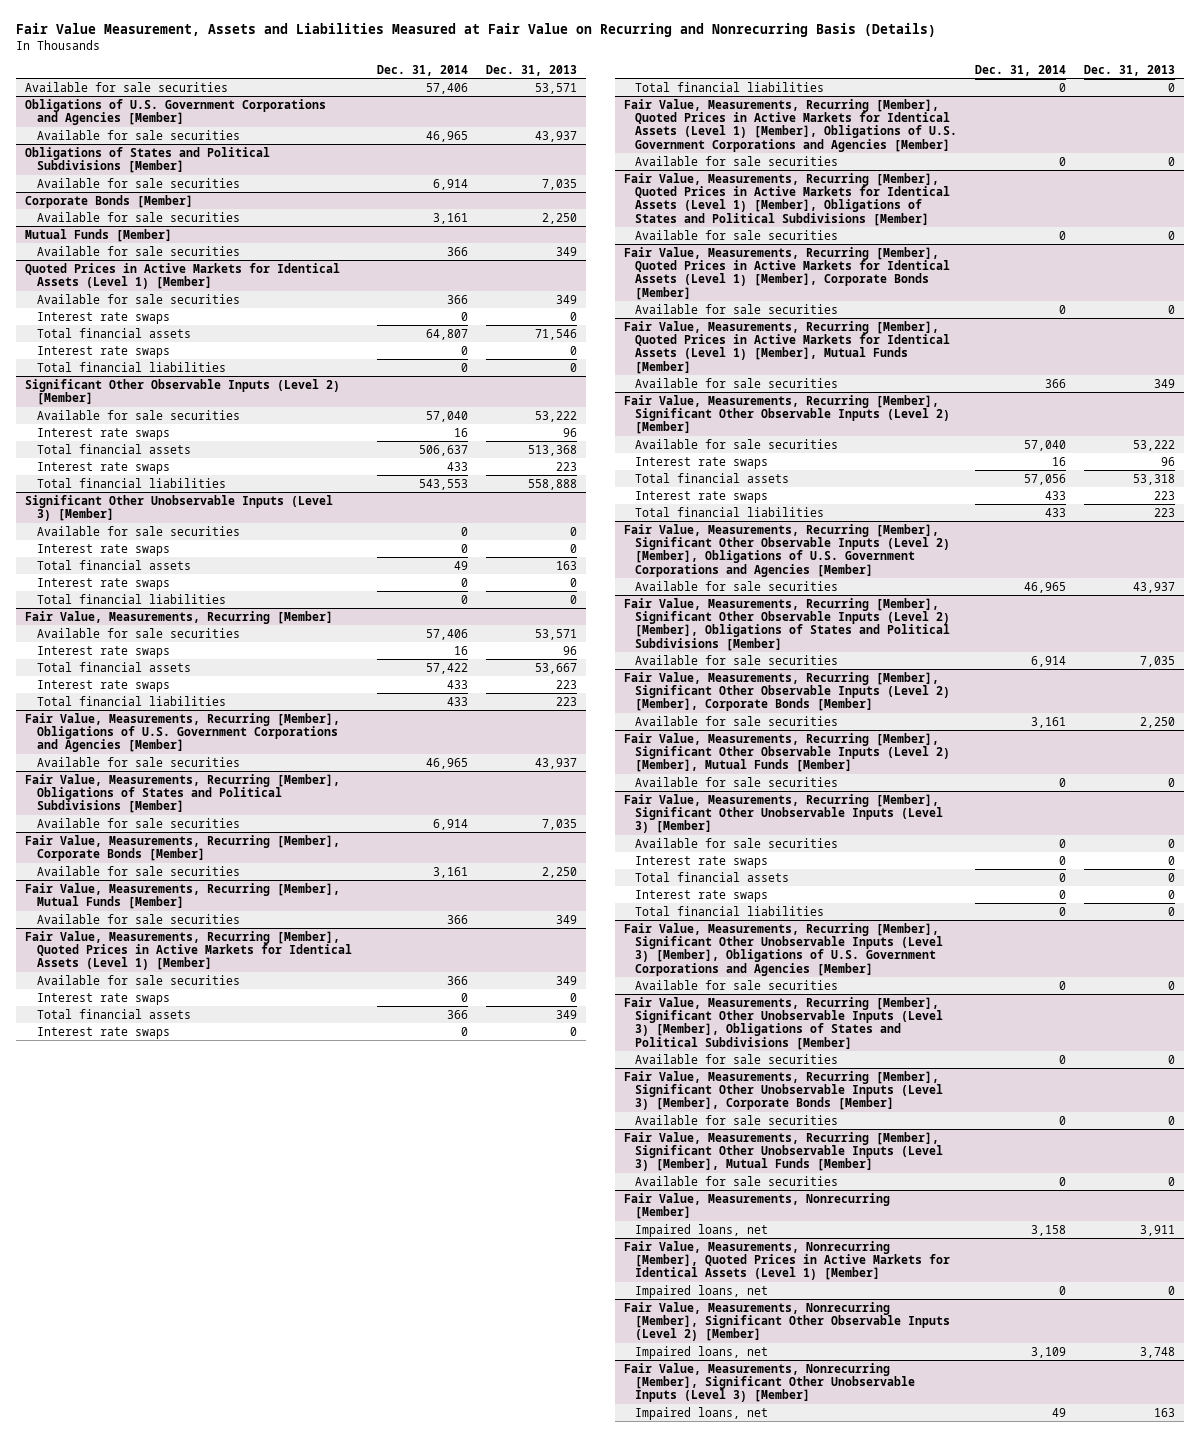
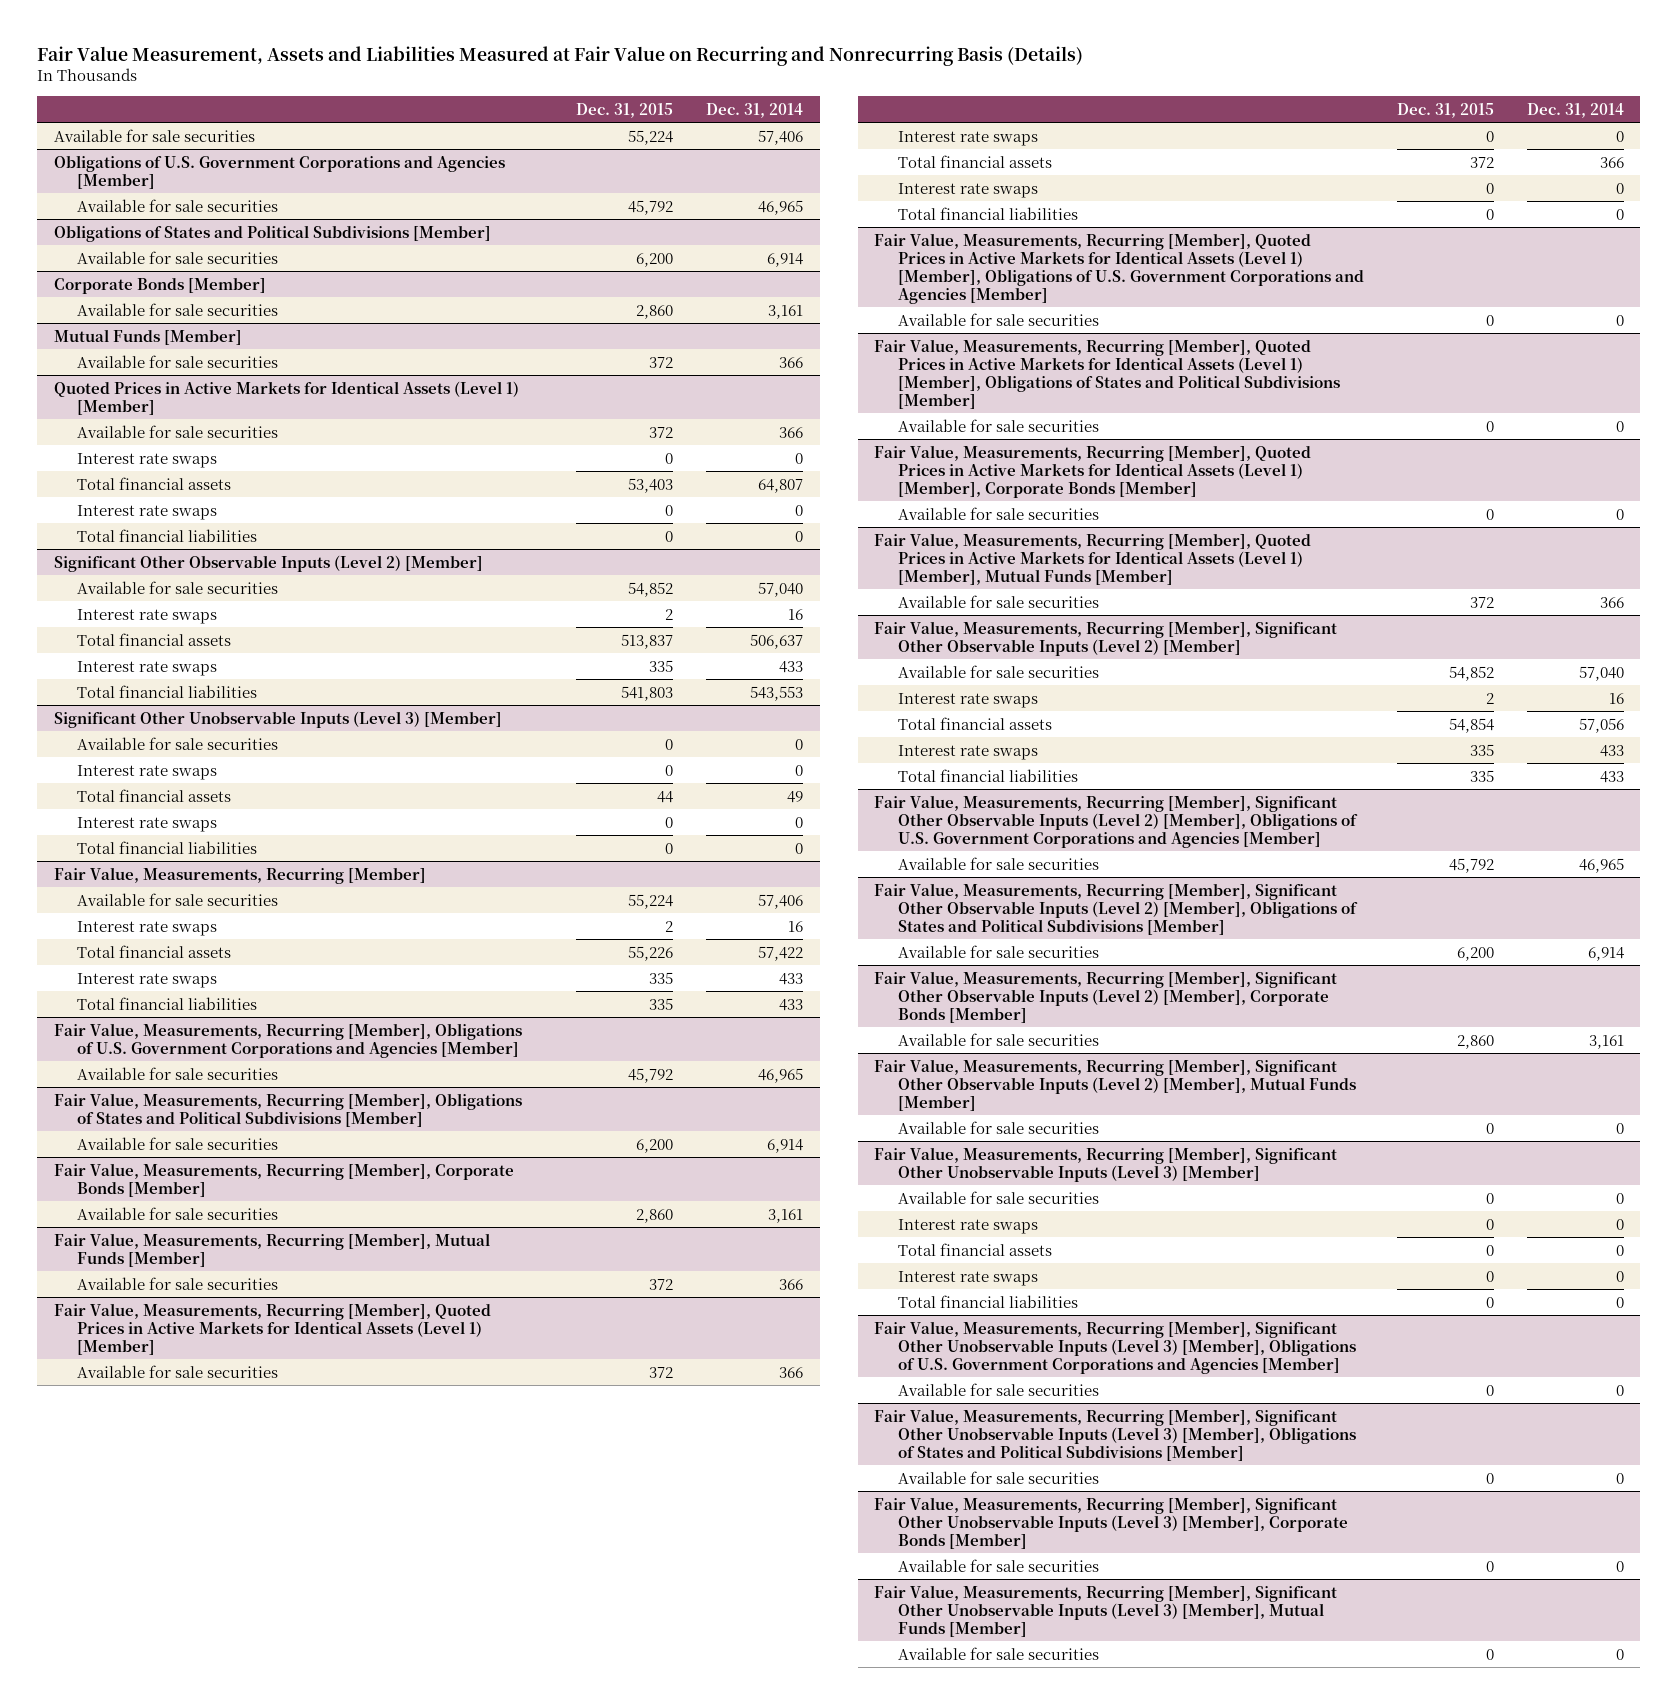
[486,64,578,76] Dec. 31, 2013 -> none
none -> [576,102,674,118] Dec. 31, 2015
[623,1192,890,1220] Fair Value, Measurements, Nonrecurring [Member] -> none
[635,1223,769,1237] Impaired loans, net -> none
[623,1240,951,1281] Fair Value, Measurements, Nonrecurring [Member], Quoted Prices in Active Markets for Identical Assets (Level 1) [Member] -> none
[635,1284,769,1298] Impaired loans, net -> none
[623,1301,951,1342] Fair Value, Measurements, Nonrecurring [Member], Significant Other Observable Inputs (Level 2) [Member] -> none
[635,1345,769,1359] Impaired loans, net -> none
[623,1362,916,1403] Fair Value, Measurements, Nonrecurring [Member], Significant Other Unobservable Inputs (Level 3) [Member] -> none
[635,1406,769,1420] Impaired loans, net -> none

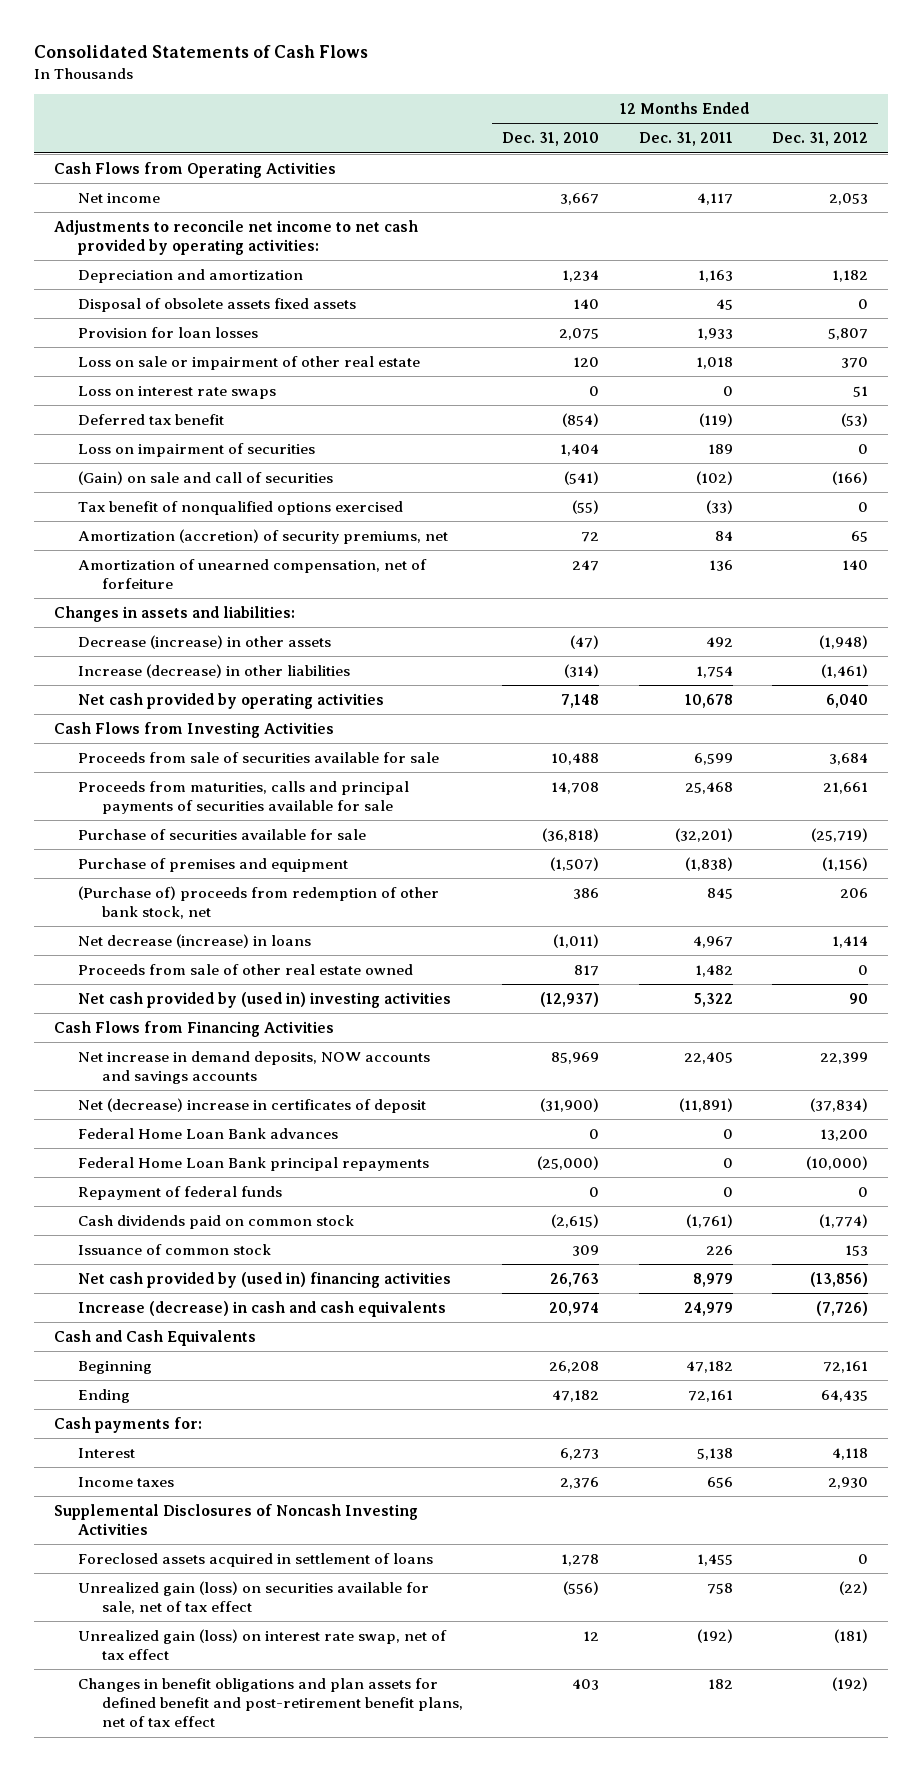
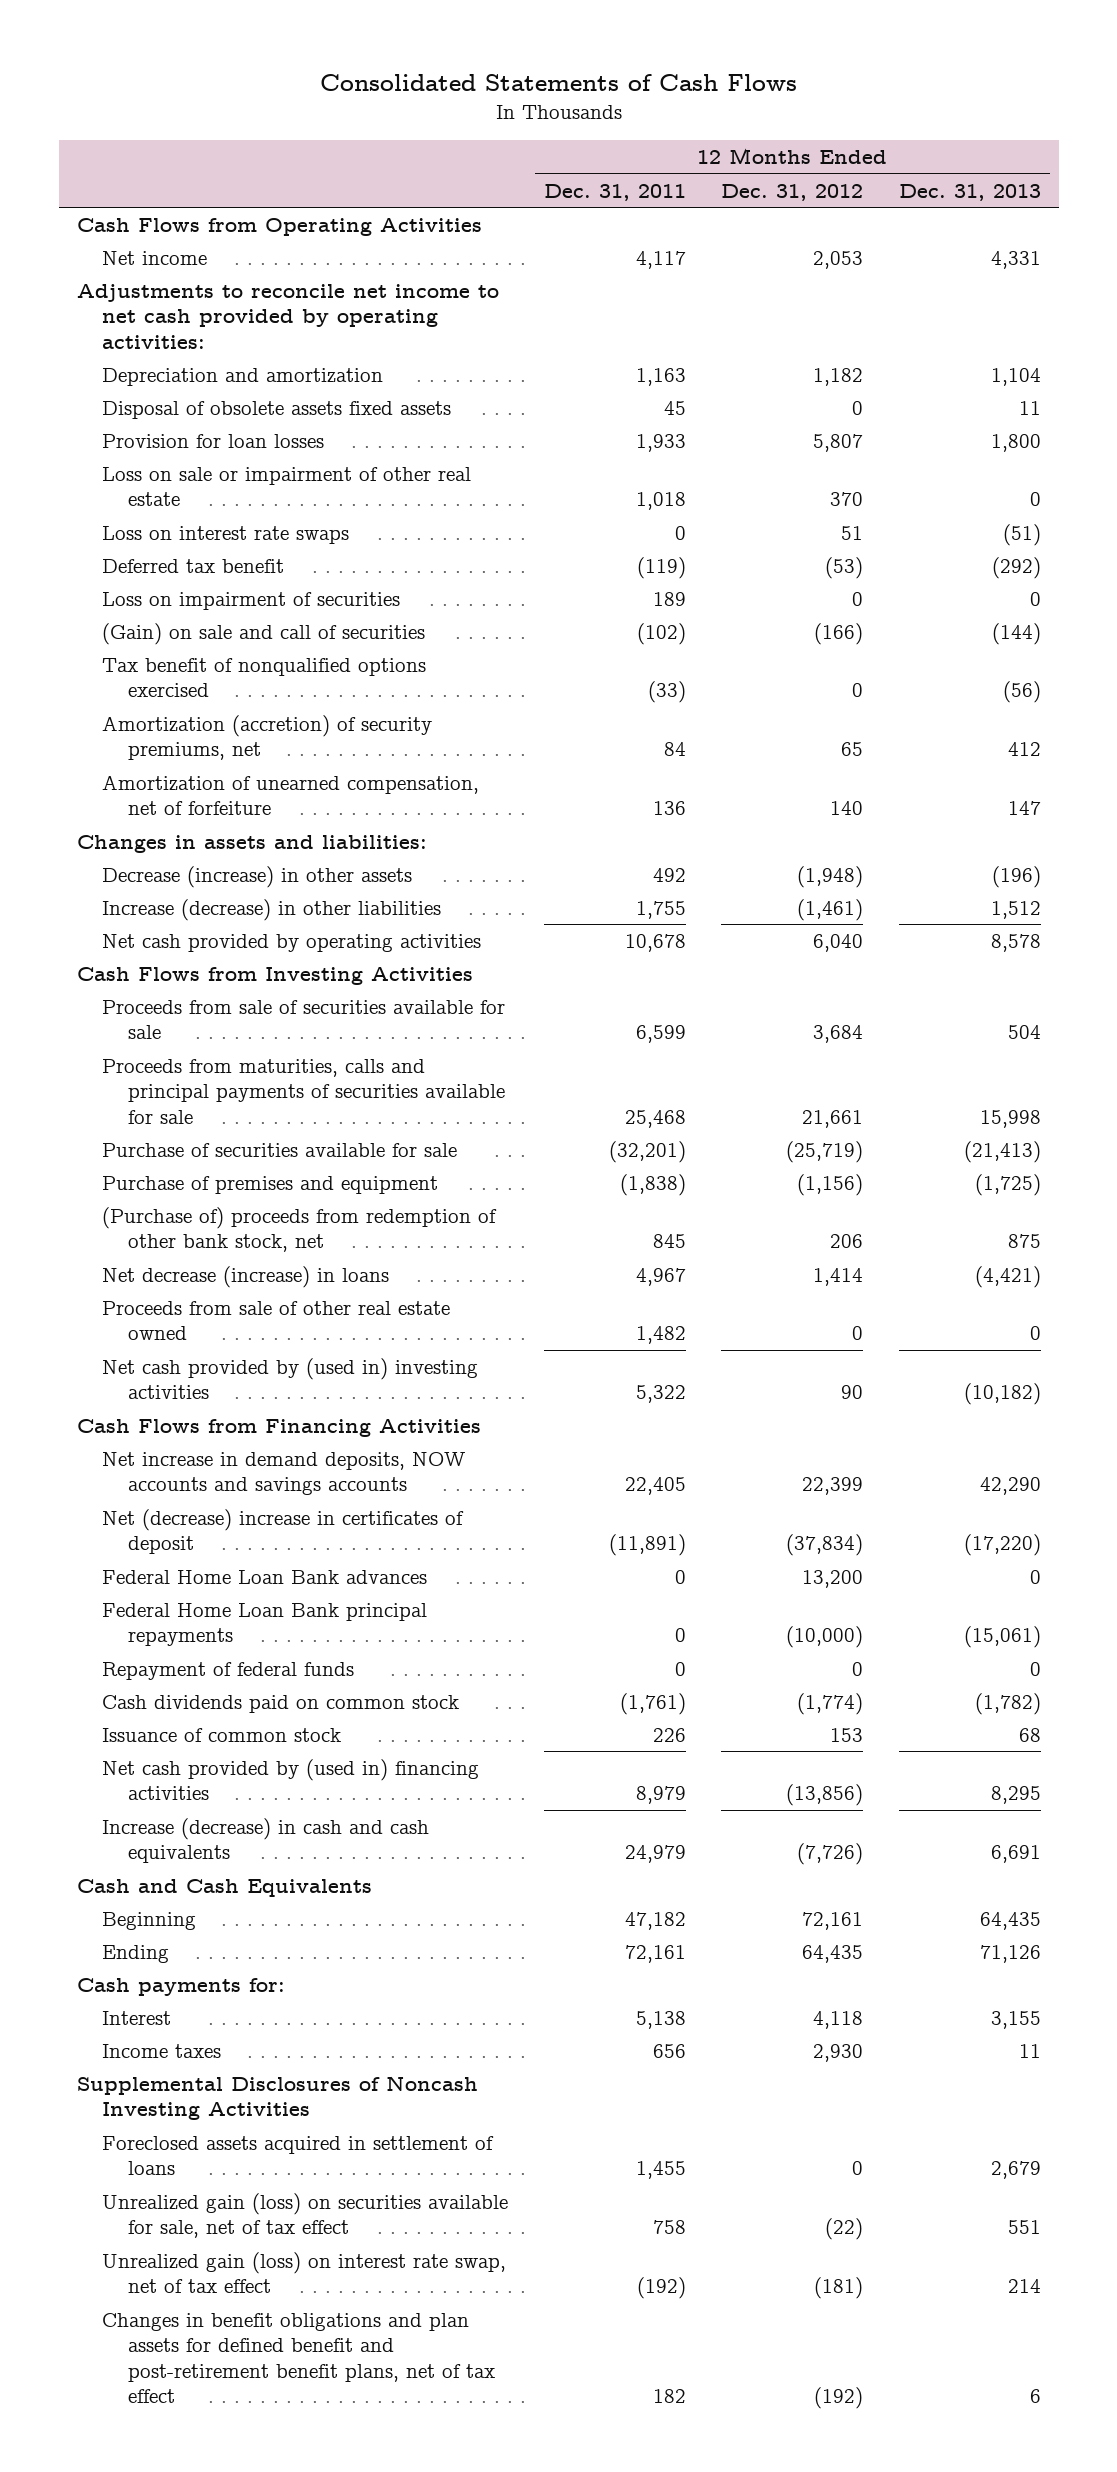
[502,132,600,147] Dec. 31, 2010 -> none
none -> [898,183,1041,201] Dec. 31, 2013
[695,666,733,679] 1,754 -> [635,900,686,919] 1,755

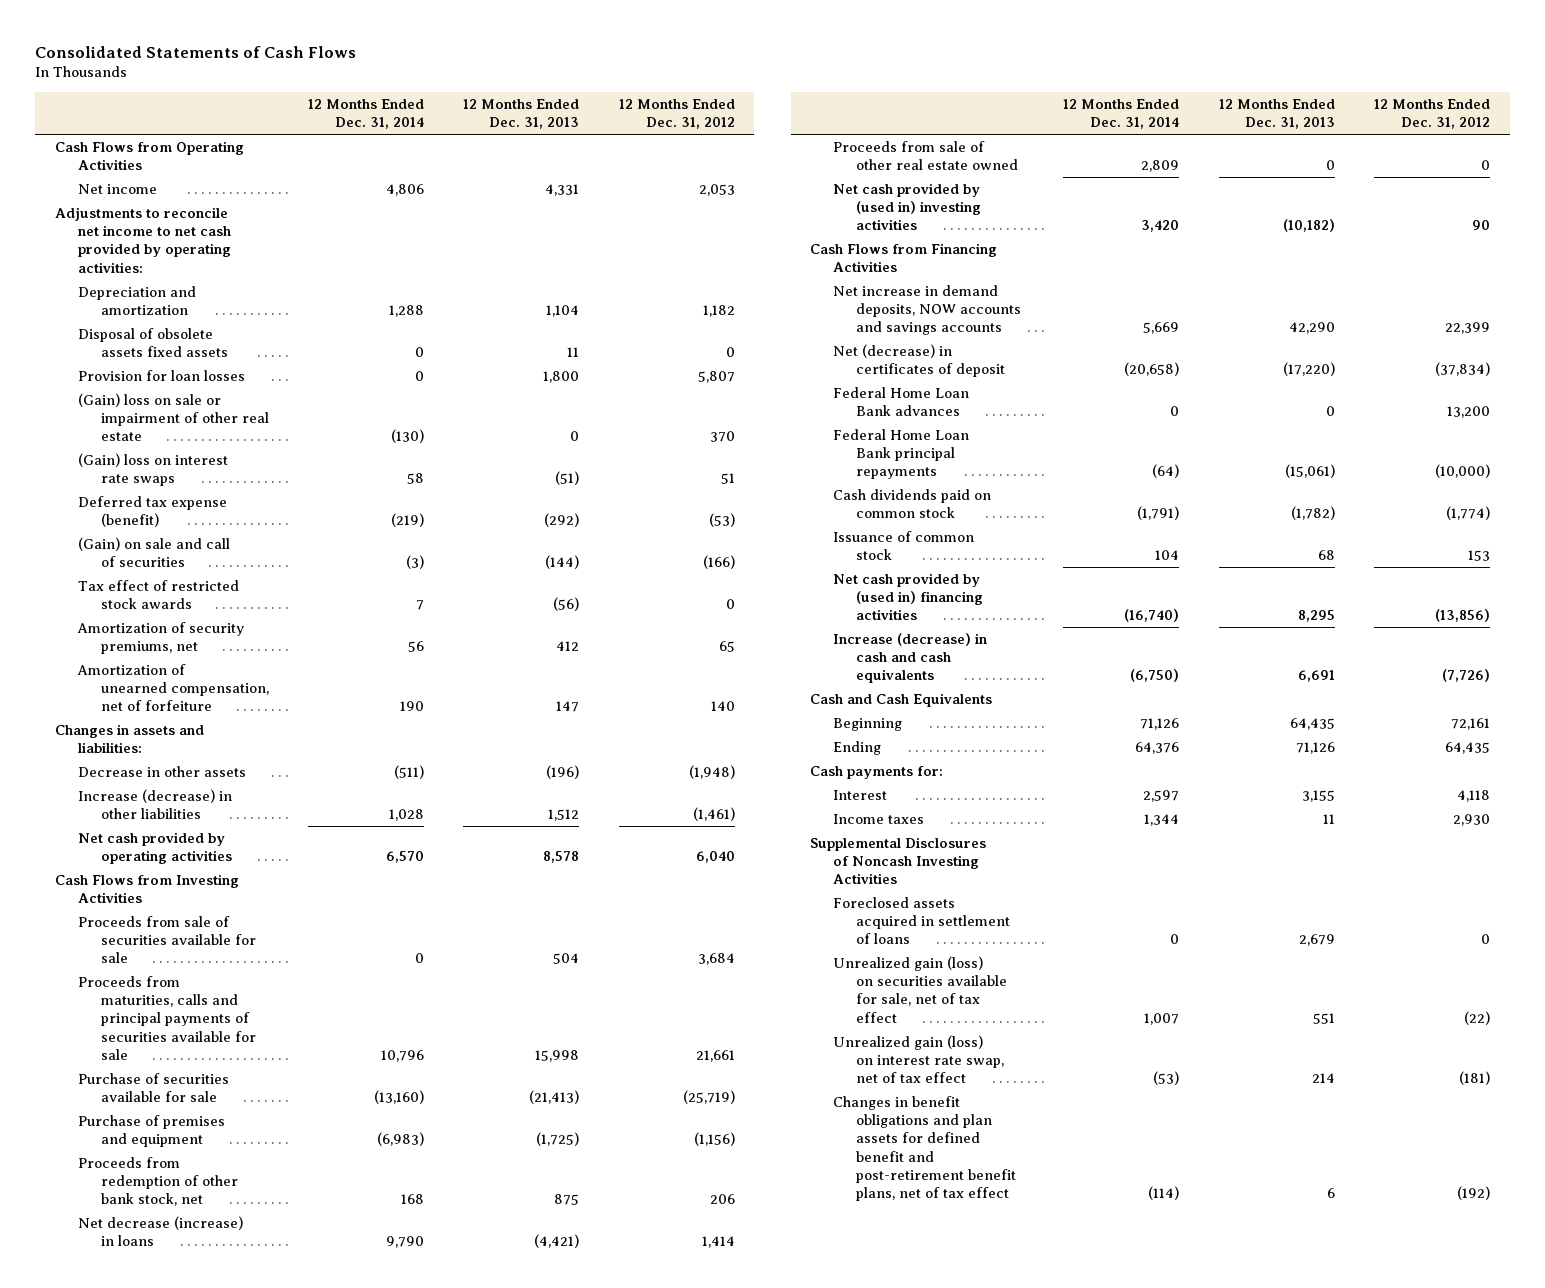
[543,183,686,201] Dec. 31, 2011 -> none
none -> [308,98,425,130] 12 Months Ended Dec. 31, 2014
[102,591,401,610] Loss on impairment of securities -> none
[102,466,472,507] Loss on sale or impairment of other real estate -> [77,393,269,442] (Gain) loss on sale or impairment of other real estate
[102,525,350,544] Loss on interest rate swaps -> [77,453,228,487] (Gain) loss on interest rate swaps
[102,558,285,573] Deferred tax benefit -> [77,496,227,528] Deferred tax expense (benefit)
[102,657,427,698] Tax benefit of nonqualified options exercised -> none
none -> [77,580,239,610] Tax effect of restricted stock awards
[102,714,433,761] Amortization (accretion) of security premiums, net -> [76,622,244,655] Amortization of security premiums, net
[102,865,413,888] Decrease (increase) in other assets -> [77,766,246,778] Decrease in other assets
[102,1206,498,1253] (Purchase of) proceeds from redemption of other bank stock, net -> [77,1157,238,1207] Proceeds from redemption of other bank stock, net
[102,1508,465,1555] Net (decrease) increase in certificates of deposit -> [833,344,1006,378] Net (decrease) in certificates of deposit
[102,1661,355,1680] Repayment of federal funds -> none

